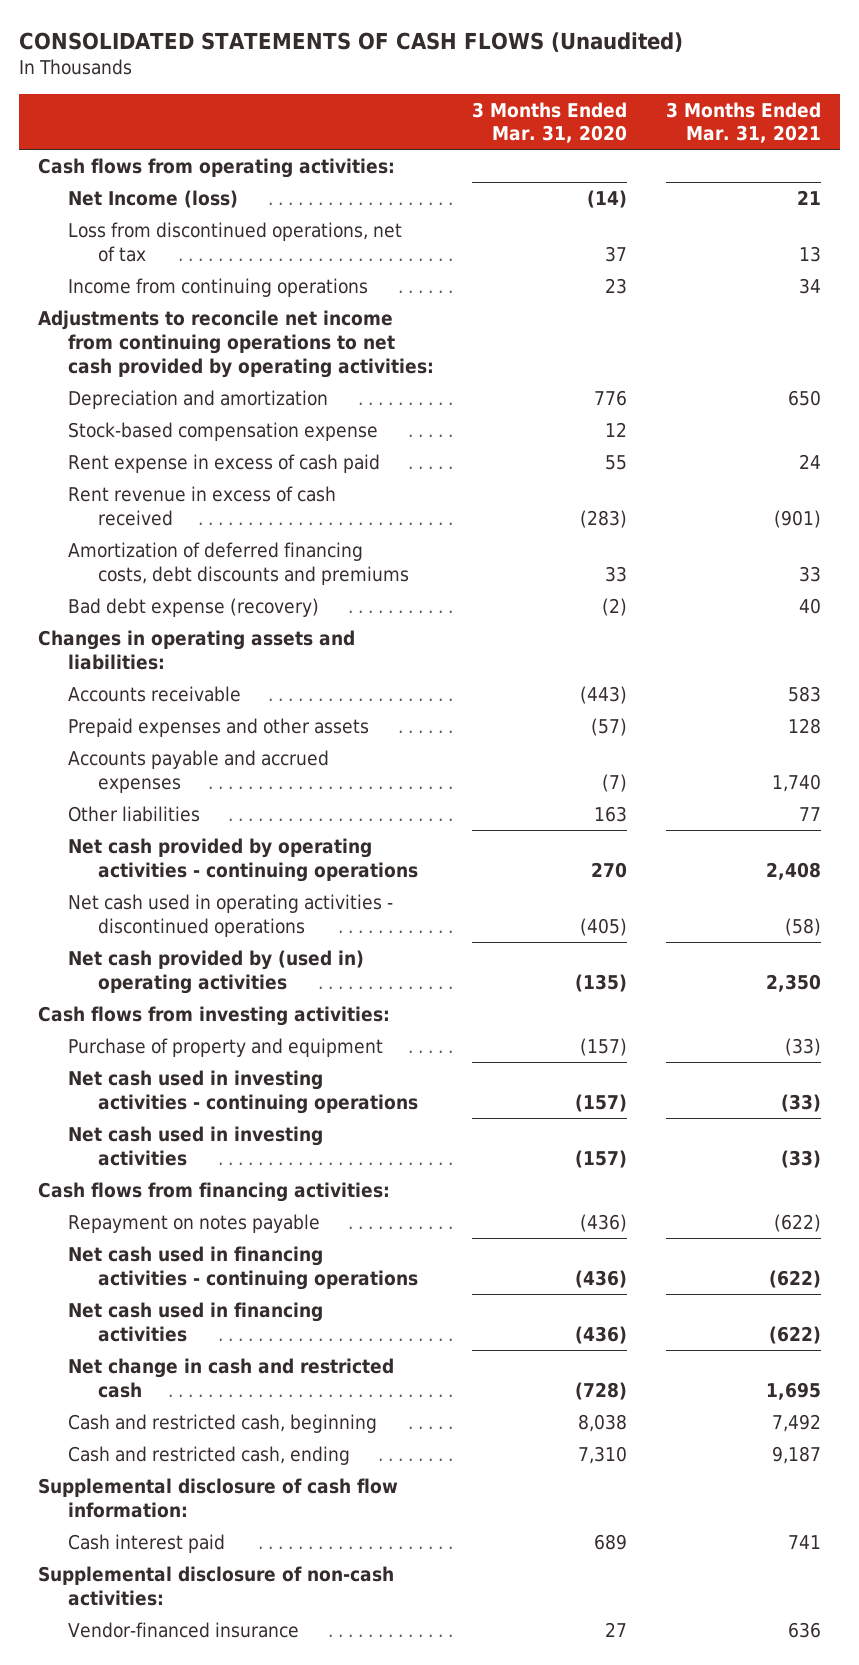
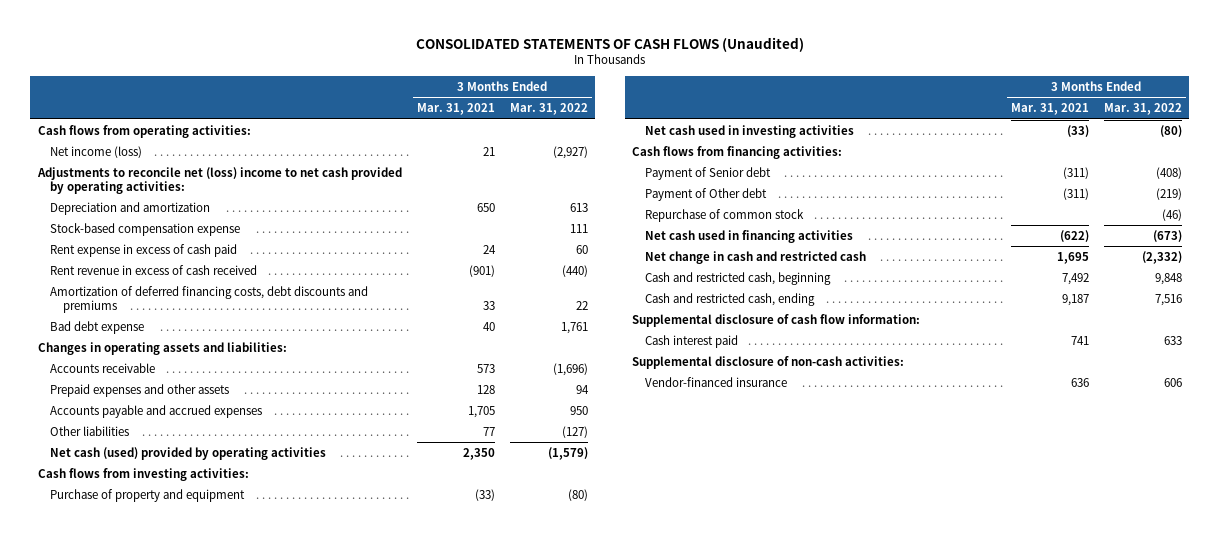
[472,101,628,144] 3 Months Ended Mar. 31, 2020 -> none
none -> [509,103,588,116] Mar. 31, 2022
[68,222,403,262] Loss from discontinued operations, net of tax -> none
[68,278,369,298] Income from continuing operations -> none
[68,190,239,209] Net Income (loss) -> [50,145,143,158] Net income (loss)
[38,310,435,378] Adjustments to reconcile net income from continuing operations to net cash provided by operating activities: -> [36,166,402,194] Adjustments to reconcile net (loss) income to net cash provided by operating activities:
[68,598,320,618] Bad debt expense (recovery) -> [50,320,145,334] Bad debt expense
[787,686,821,703] 583 -> [476,363,495,373] 573
[771,773,821,792] 1,740 -> [467,405,495,418] 1,705
[68,838,419,882] Net cash provided by operating activities - continuing operations -> none
[68,894,394,937] Net cash used in operating activities - discontinued operations -> none
[68,950,365,994] Net cash provided by (used in) operating activities -> [50,446,327,460] Net cash (used) provided by operating activities
[68,1070,419,1114] Net cash used in investing activities - continuing operations -> none
[68,1214,321,1234] Repayment on notes payable -> none
[68,1246,419,1290] Net cash used in financing activities - continuing operations -> none
none -> [644,166,771,180] Payment of Senior debt
none -> [644,187,767,201] Payment of Other debt
none -> [644,208,804,222] Repurchase of common stock

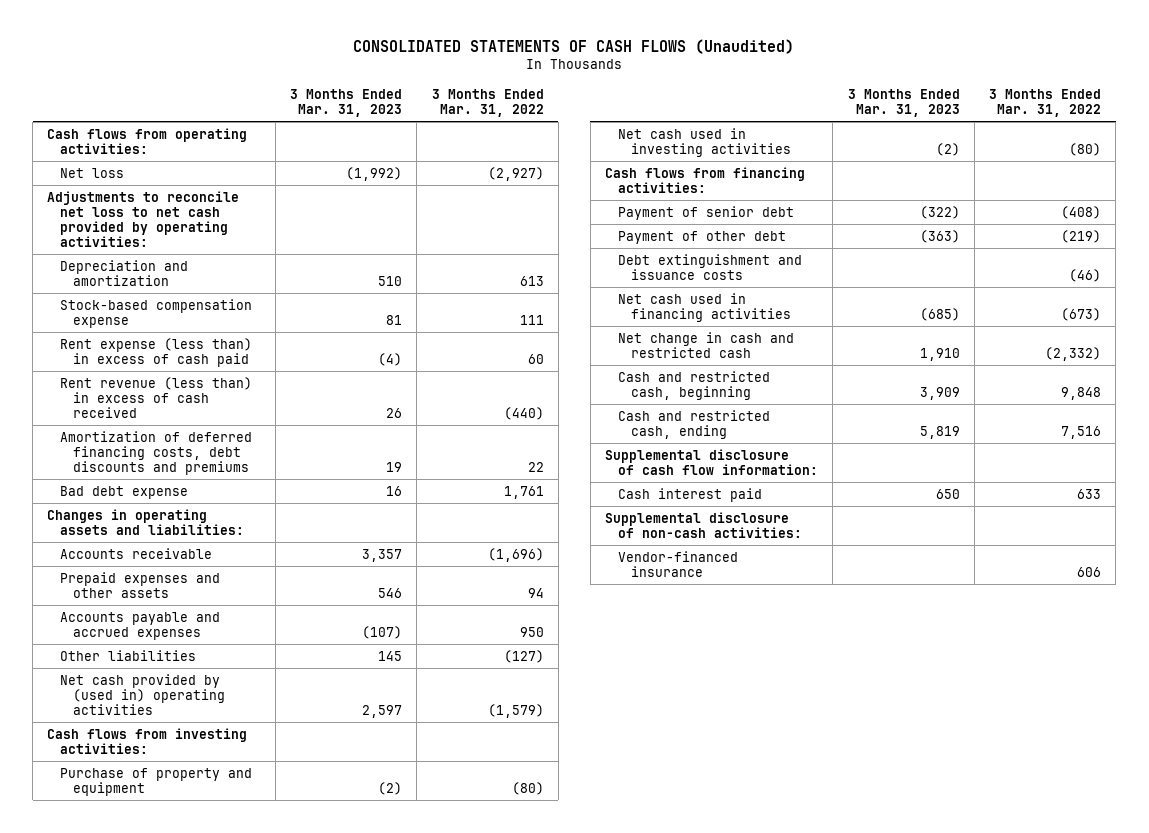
[416,103,495,116] Mar. 31, 2021 -> none
none -> [289,88,402,117] 3 Months Ended Mar. 31, 2023
[50,145,143,158] Net income (loss) -> [60,167,125,178] Net loss
[36,166,402,194] Adjustments to reconcile net (loss) income to net cash provided by operating activities: -> [47,190,240,247] Adjustments to reconcile net loss to net cash provided by operating activities:
[50,243,238,257] Rent expense in excess of cash paid -> [60,337,253,367] Rent expense (less than) in excess of cash paid
[50,264,258,275] Rent revenue in excess of cash received -> [60,376,253,418] Rent revenue (less than) in excess of cash received
[50,446,327,460] Net cash (used) provided by operating activities -> [60,673,226,715] Net cash provided by (used in) operating activities
[644,208,804,222] Repurchase of common stock -> none
[644,166,771,180] Payment of Senior debt -> [617,205,794,220] Payment of senior debt
[644,187,767,201] Payment of Other debt -> [617,230,786,244] Payment of other debt
none -> [617,253,802,280] Debt extinguishment and issuance costs

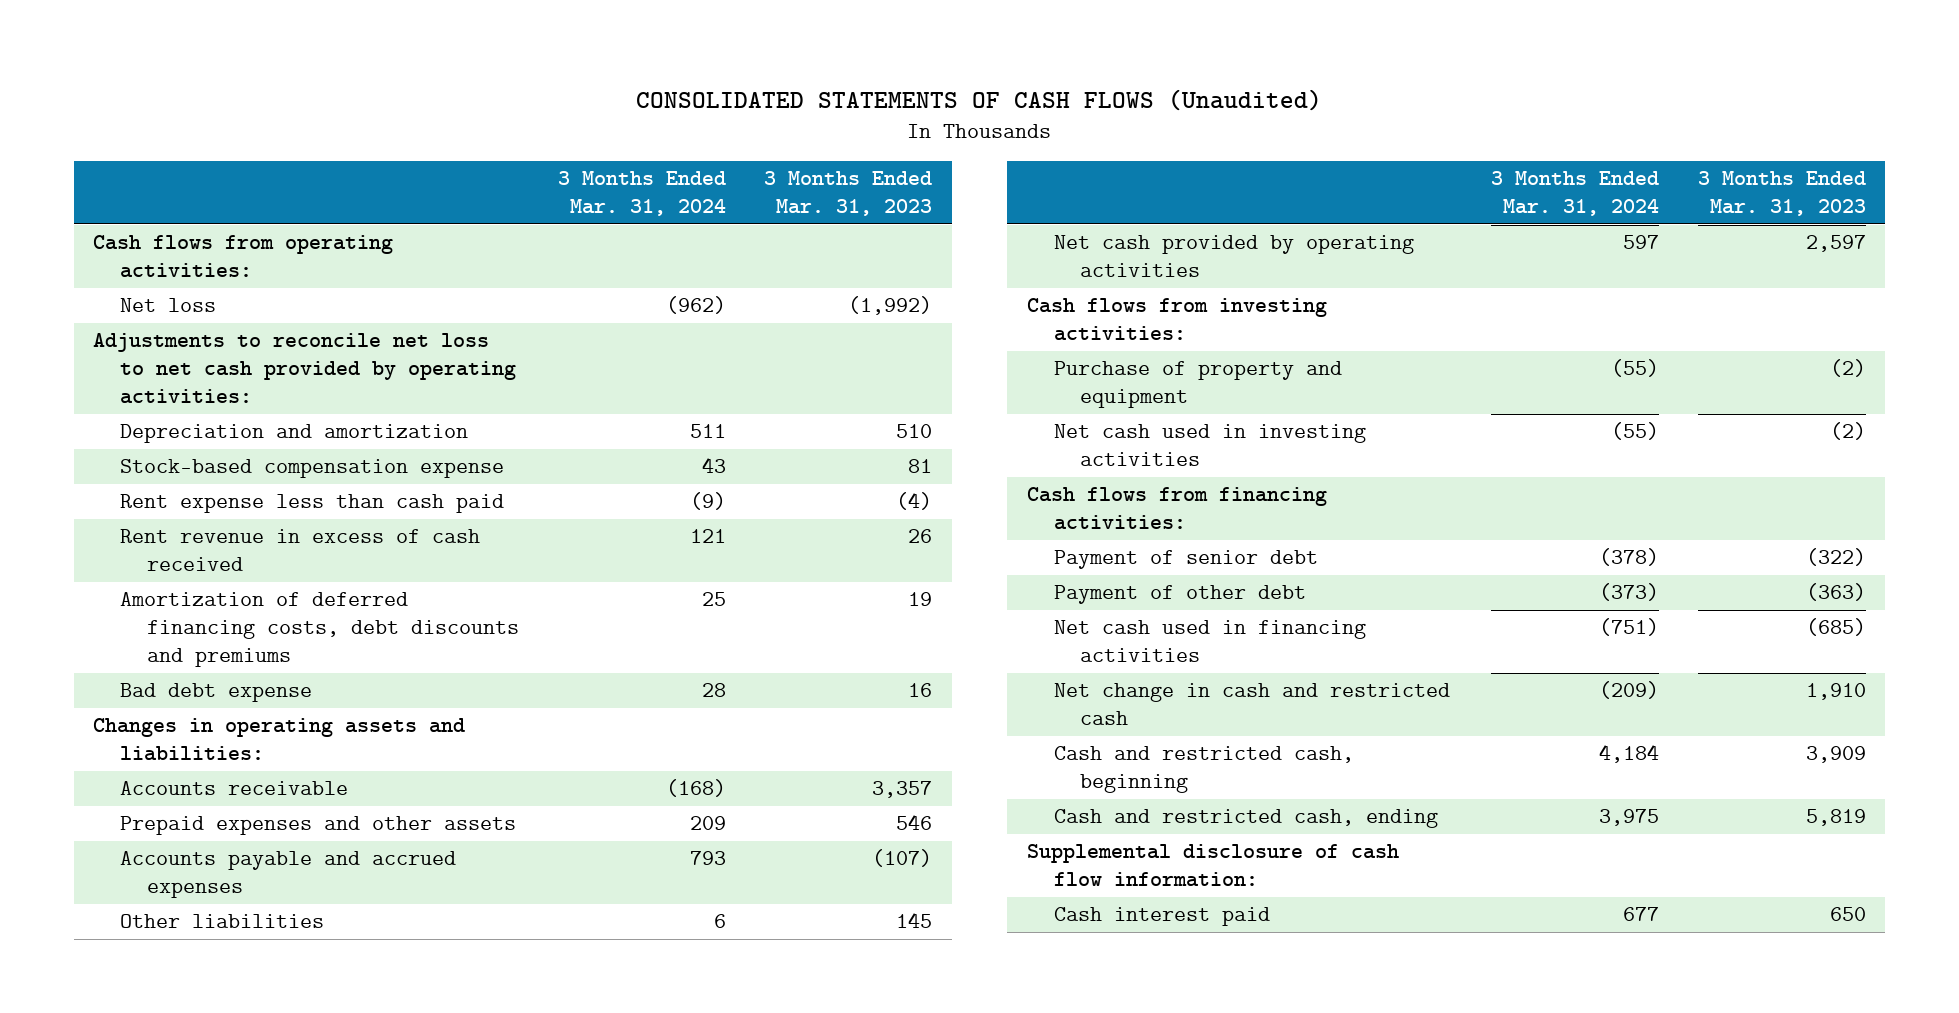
[431,88,544,117] 3 Months Ended Mar. 31, 2022 -> none
none -> [557,171,726,216] 3 Months Ended Mar. 31, 2024
[60,337,253,367] Rent expense (less than) in excess of cash paid -> [120,494,505,514] Rent expense less than cash paid
[60,376,253,418] Rent revenue (less than) in excess of cash received -> [120,529,481,572] Rent revenue in excess of cash received
[60,673,226,715] Net cash provided by (used in) operating activities -> [1053,235,1414,278] Net cash provided by operating activities
[617,253,802,280] Debt extinguishment and issuance costs -> none
[604,511,802,538] Supplemental disclosure of non-cash activities: -> none
[617,550,738,577] Vendor-financed insurance -> none

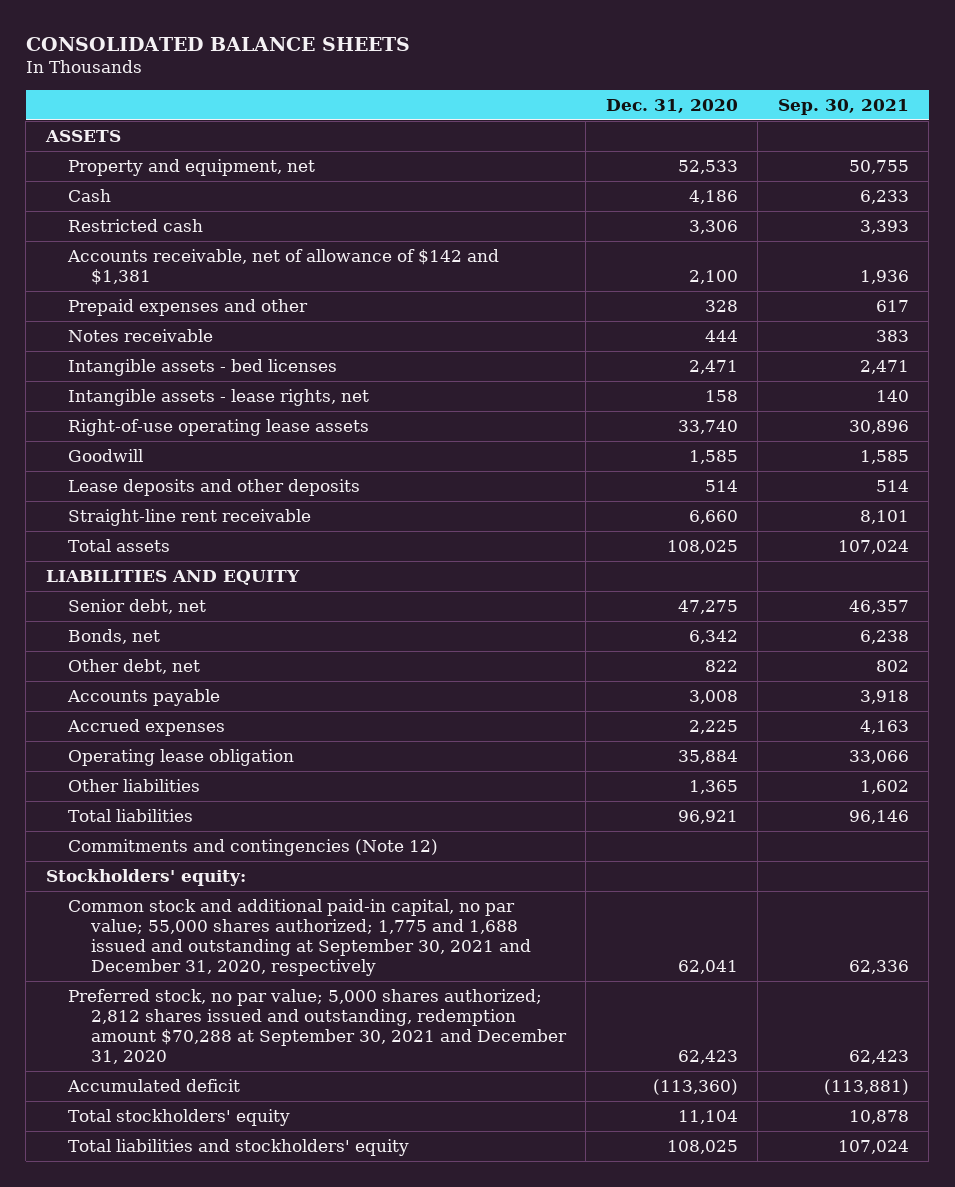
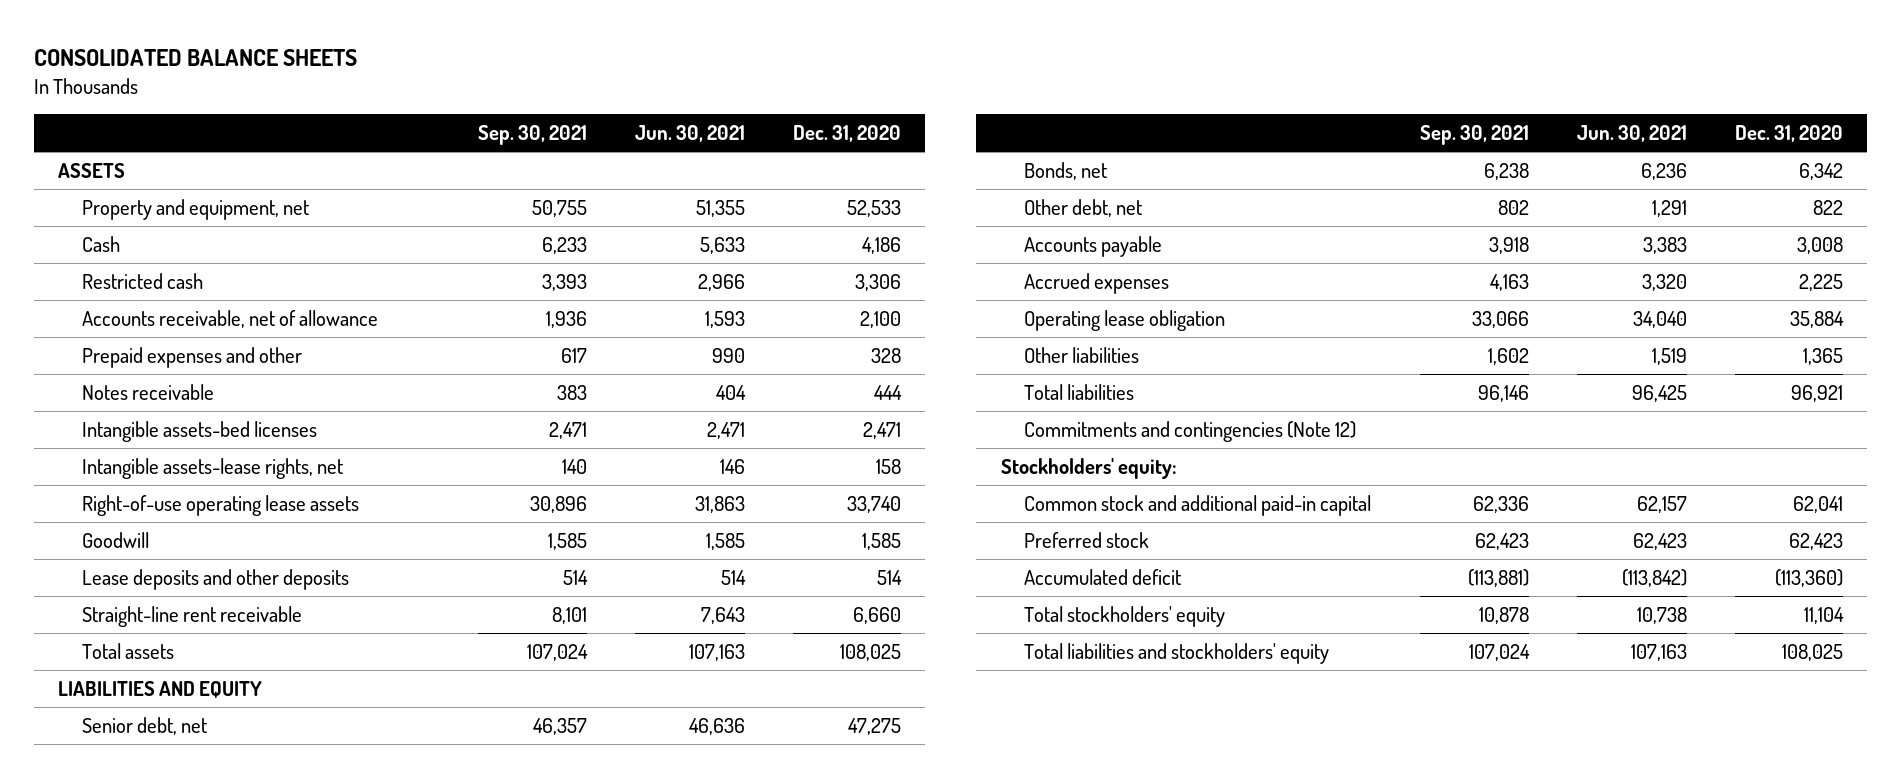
none -> [634,125,745,143] Jun. 30, 2021
[67,249,500,285] Accounts receivable, net of allowance of $142 and $1,381 -> [82,309,379,328] Accounts receivable, net of allowance
[68,359,338,377] Intangible assets - bed licenses -> [82,420,318,442] Intangible assets-bed licenses
[68,389,370,407] Intangible assets - lease rights, net -> [82,457,344,479] Intangible assets-lease rights, net
[68,899,532,976] Common stock and additional paid-in capital, no par value; 55,000 shares authorized; 1,775 and 1,688 issued and outstanding at September 30, 2021 and December 31, 2020, respectively -> [1024,494,1372,516] Common stock and additional paid-in capital
[68,989,568,1064] Preferred stock, no par value; 5,000 shares authorized; 2,812 shares issued and outstanding, redemption amount $70,288 at September 30, 2021 and December 31, 2020 -> [1024,531,1150,548] Preferred stock

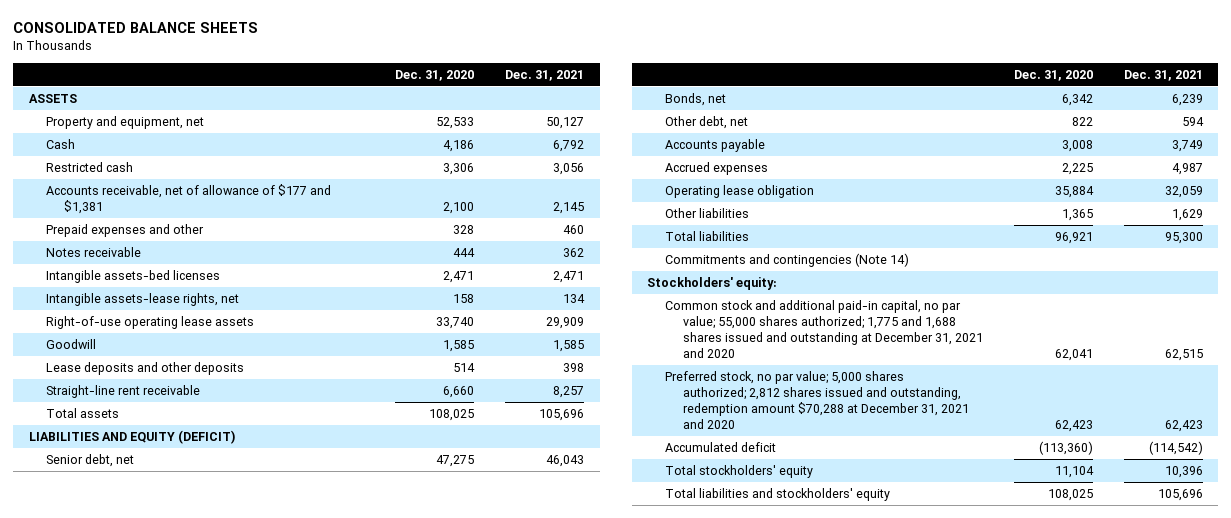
[477,125,587,146] Sep. 30, 2021 -> none
[634,125,745,143] Jun. 30, 2021 -> none
none -> [505,69,585,81] Dec. 31, 2021
[82,309,379,328] Accounts receivable, net of allowance -> [46,184,332,215] Accounts receivable, net of allowance of $177 and $1,381
[58,680,263,698] LIABILITIES AND EQUITY -> [28,430,236,445] LIABILITIES AND EQUITY (DEFICIT)
[1024,420,1357,442] Commitments and contingencies (Note 12) -> [664,253,909,268] Commitments and contingencies (Note 14)
[1024,494,1372,516] Common stock and additional paid-in capital -> [664,300,983,359] Common stock and additional paid-in capital, no par value; 55,000 shares authorized; 1,775 and 1,688 shares issued and outstanding at December 31, 2021 and 2020
[1024,531,1150,548] Preferred stock -> [664,371,969,430] Preferred stock, no par value; 5,000 shares authorized; 2,812 shares issued and outstanding, redemption amount $70,288 at December 31, 2021 and 2020

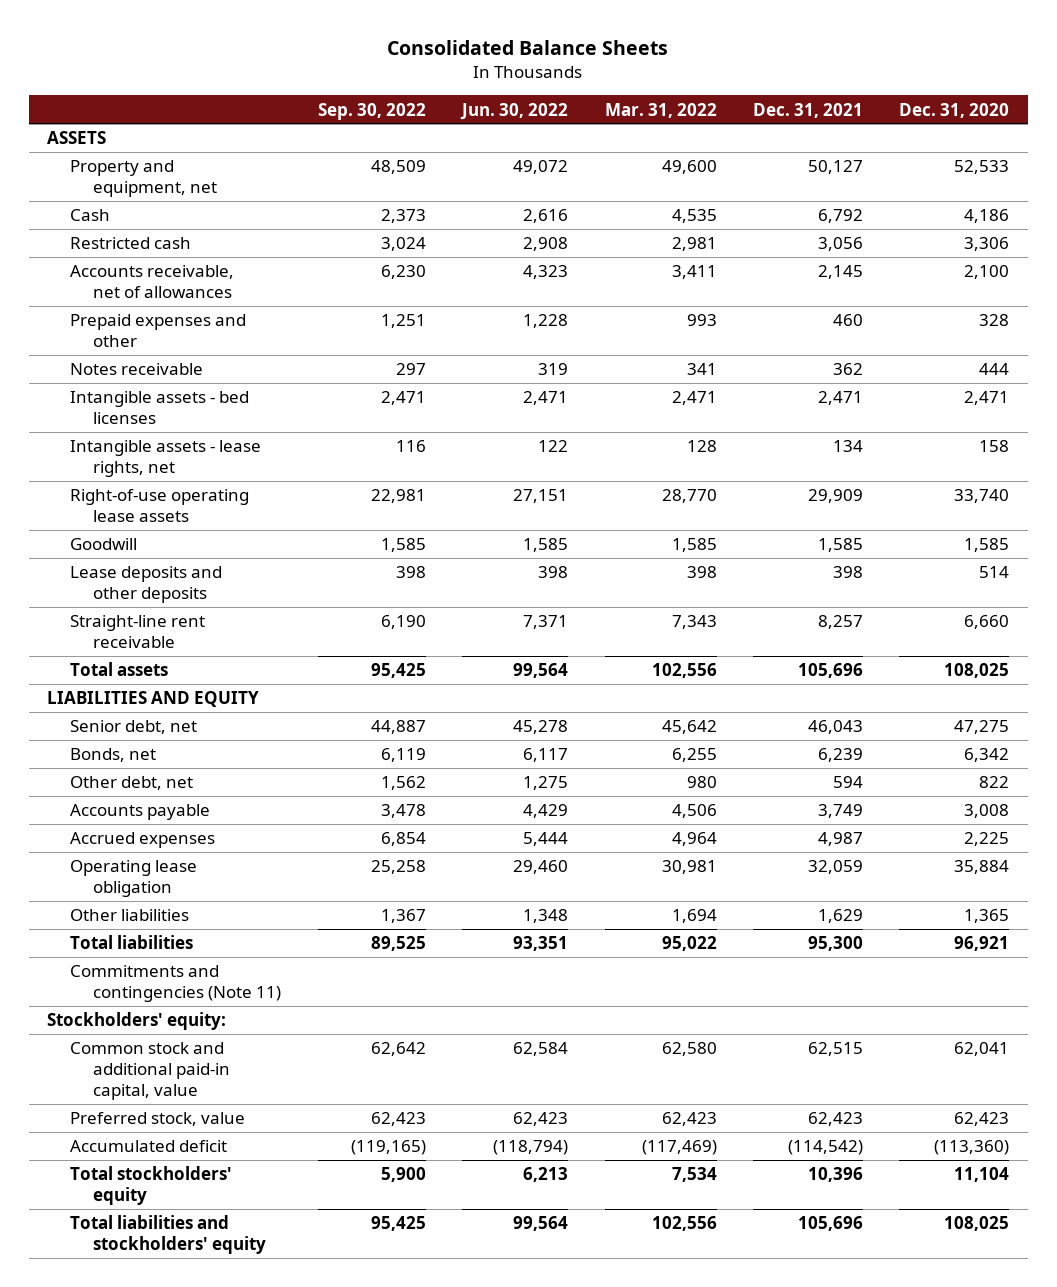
[13,21,259,33] CONSOLIDATED BALANCE SHEETS -> [387,40,669,56] Consolidated Balance Sheets
none -> [317,102,426,120] Sep. 30, 2022
none -> [460,102,569,120] Jun. 30, 2022
none -> [604,102,717,118] Mar. 31, 2022
[46,184,332,215] Accounts receivable, net of allowance of $177 and $1,381 -> [70,265,235,298] Accounts receivable, net of allowances
[46,270,221,284] Intangible assets-bed licenses -> [70,391,250,424] Intangible assets - bed licenses
[46,293,240,307] Intangible assets-lease rights, net -> [70,440,262,477] Intangible assets - lease rights, net
[28,430,236,445] LIABILITIES AND EQUITY (DEFICIT) -> [47,691,260,708] LIABILITIES AND EQUITY
[664,253,909,268] Commitments and contingencies (Note 14) -> [70,965,282,1002] Commitments and contingencies (Note 11)
[664,300,983,359] Common stock and additional paid-in capital, no par value; 55,000 shares authorized; 1,775 and 1,688 shares issued and outstanding at December 31, 2021 and 2020 -> [70,1042,231,1100] Common stock and additional paid-in capital, value
[664,371,969,430] Preferred stock, no par value; 5,000 shares authorized; 2,812 shares issued and outstanding, redemption amount $70,288 at December 31, 2021 and 2020 -> [70,1112,246,1127] Preferred stock, value

